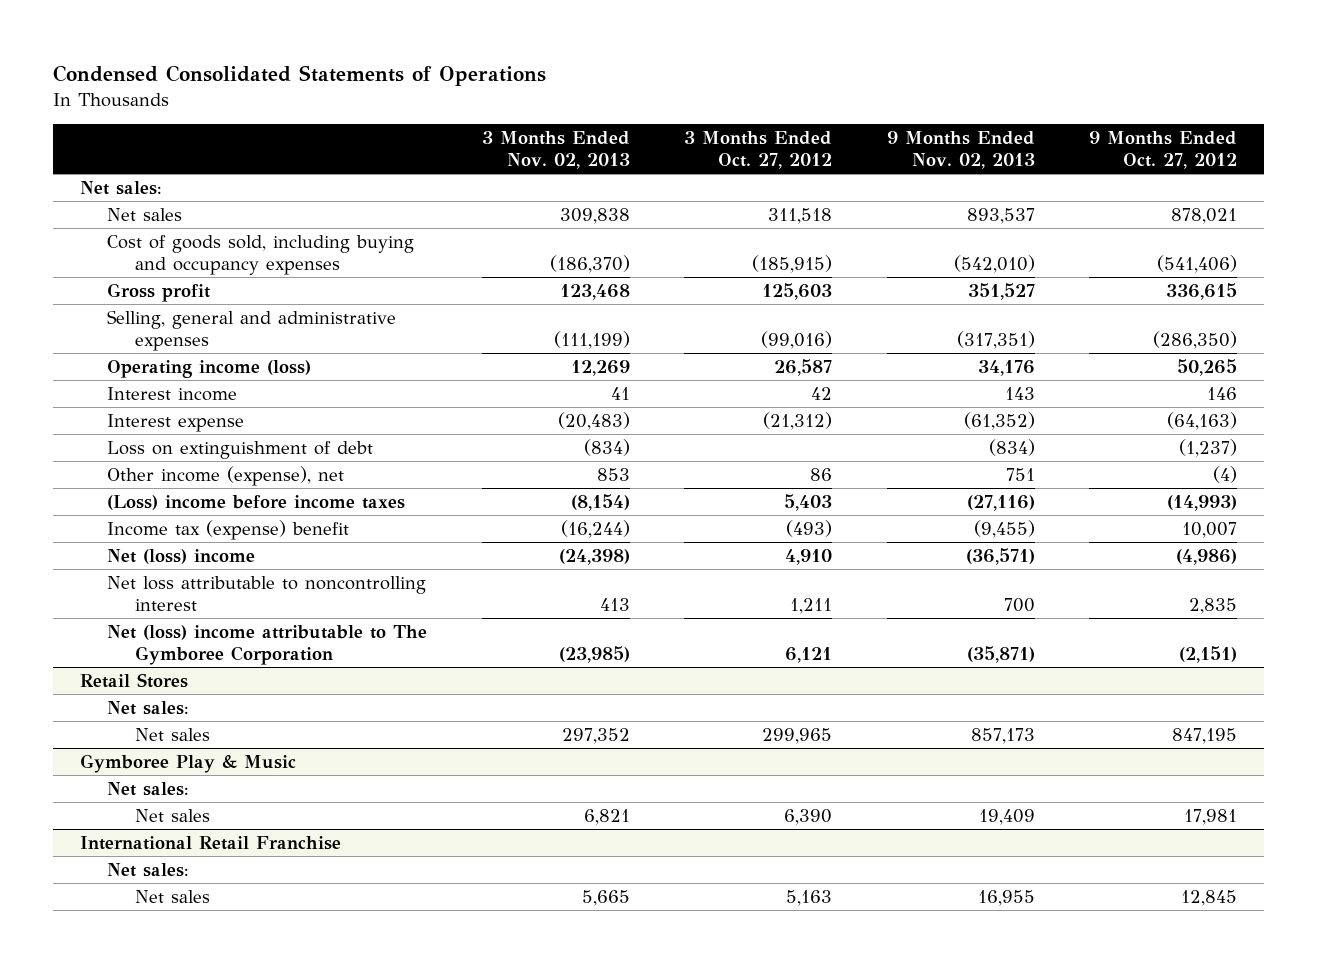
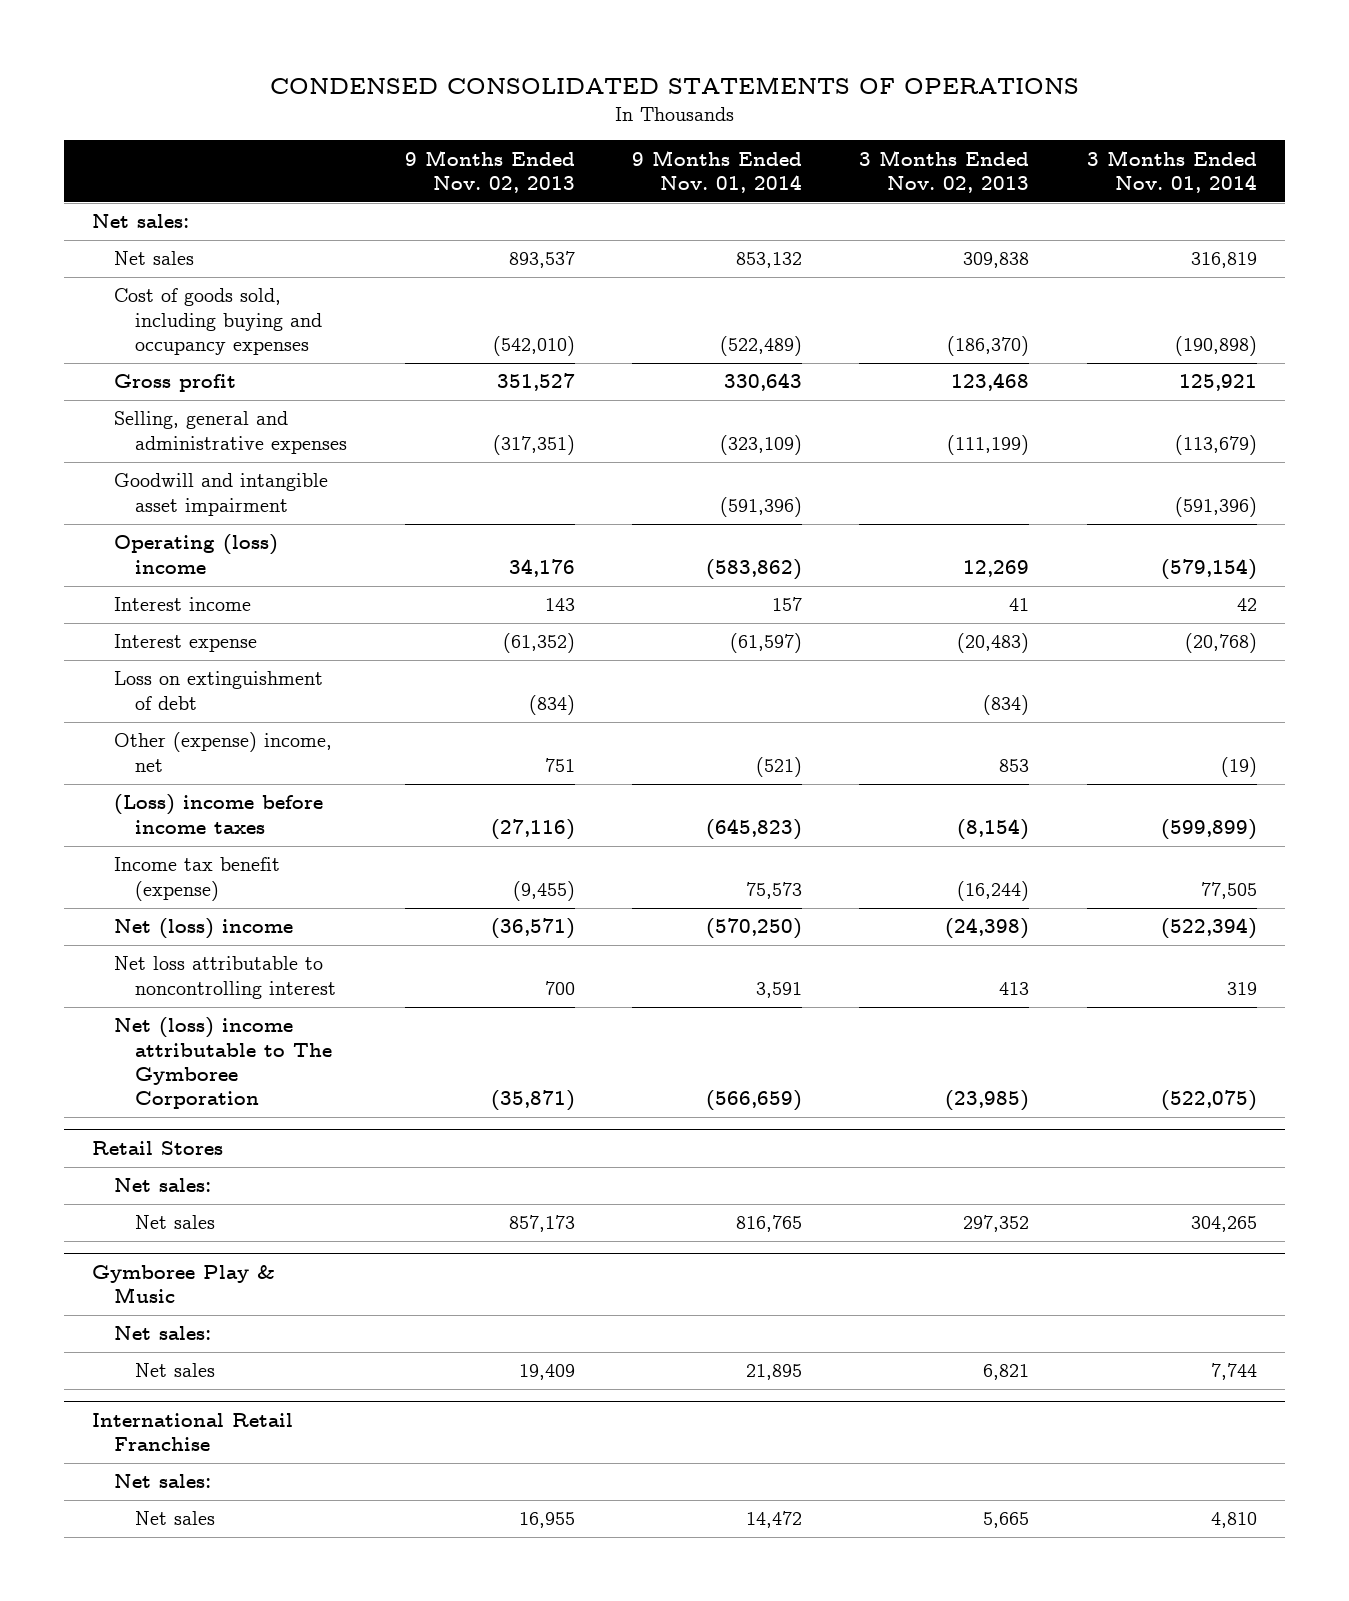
[52,65,546,87] Condensed Consolidated Statements of Operations -> [269,77,1079,95] CONDENSED CONSOLIDATED STATEMENTS OF OPERATIONS
[684,130,833,170] 3 Months Ended Oct. 27, 2012 -> none
[1089,130,1238,170] 9 Months Ended Oct. 27, 2012 -> none
none -> [631,149,802,193] 9 Months Ended Nov. 01, 2014
none -> [1086,149,1257,193] 3 Months Ended Nov. 01, 2014
none -> [113,473,328,516] Goodwill and intangible asset impairment
[107,359,312,378] Operating income (loss) -> [113,534,278,574] Operating (loss) income
[107,465,345,486] Other income (expense), net -> [113,732,332,772] Other (expense) income, net
[107,519,350,540] Income tax (expense) benefit -> [113,857,280,901] Income tax benefit (expense)

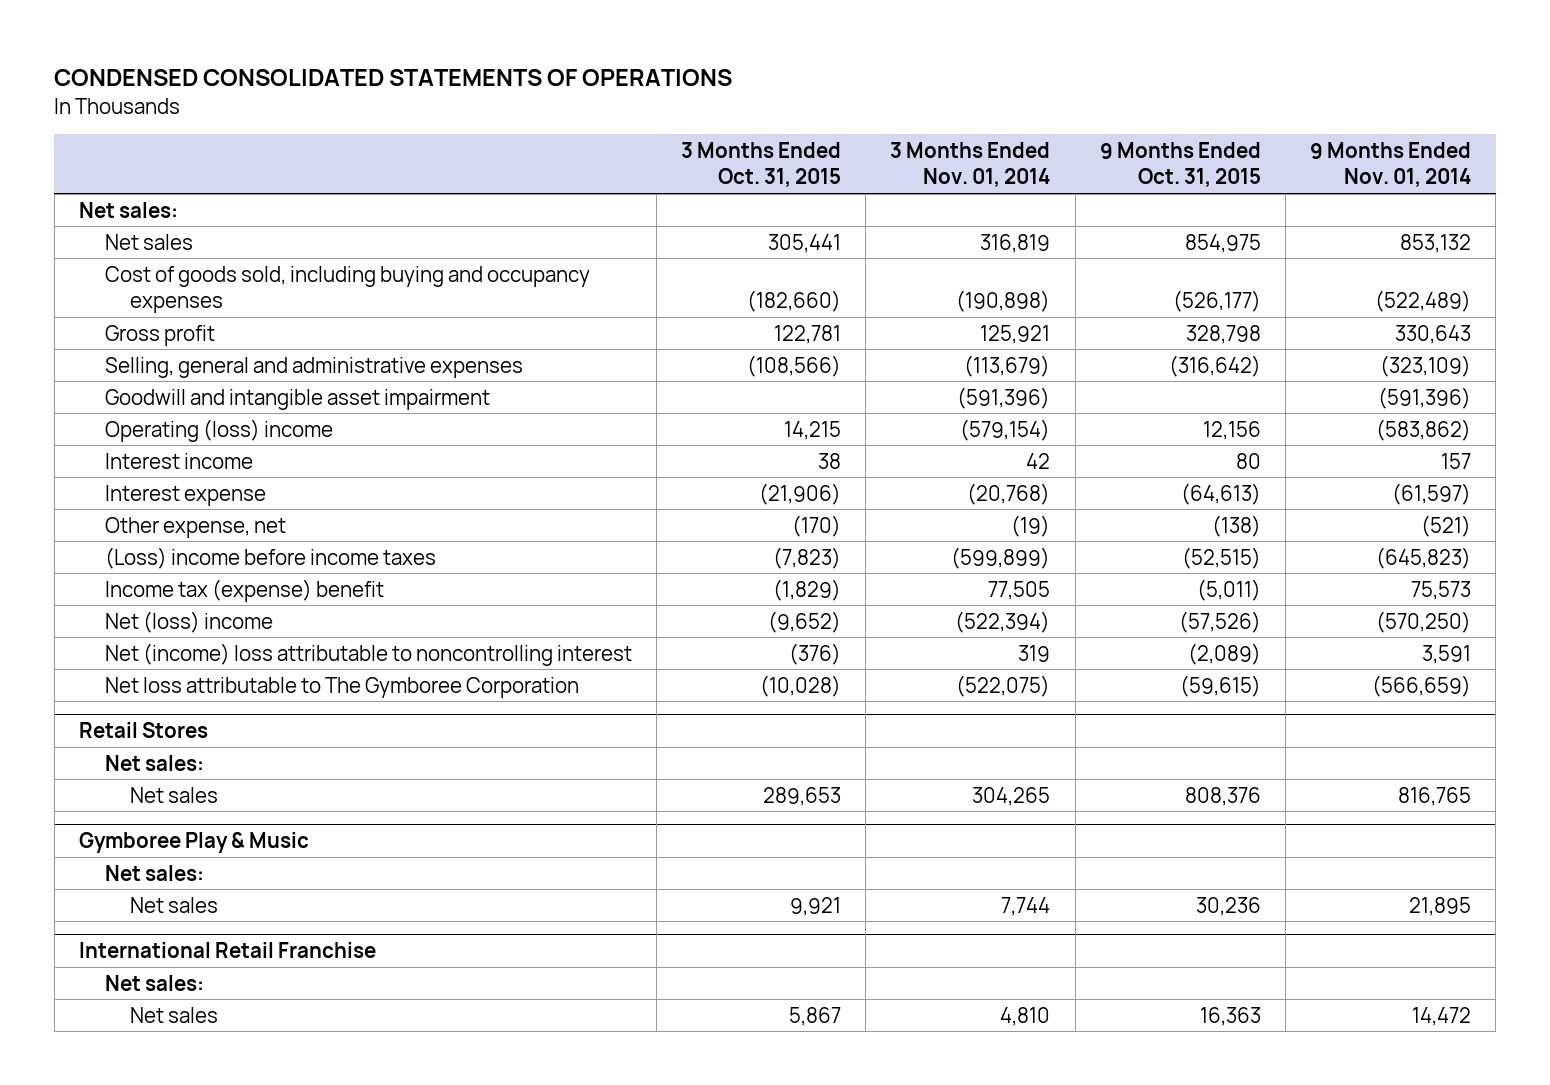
[404,149,575,193] 9 Months Ended Nov. 02, 2013 -> none
[859,149,1030,193] 3 Months Ended Nov. 02, 2013 -> none
none -> [680,141,841,188] 3 Months Ended Oct. 31, 2015
none -> [1099,141,1261,188] 9 Months Ended Oct. 31, 2015
[113,671,323,710] Loss on extinguishment of debt -> none
[113,732,332,772] Other (expense) income, net -> [104,516,286,538] Other expense, net
[113,857,280,901] Income tax benefit (expense) -> [104,578,384,602] Income tax (expense) benefit
[113,956,337,999] Net loss attributable to noncontrolling interest -> [104,642,632,666] Net (income) loss attributable to noncontrolling interest
[113,1017,333,1110] Net (loss) income attributable to The Gymboree Corporation -> [104,676,579,698] Net loss attributable to The Gymboree Corporation

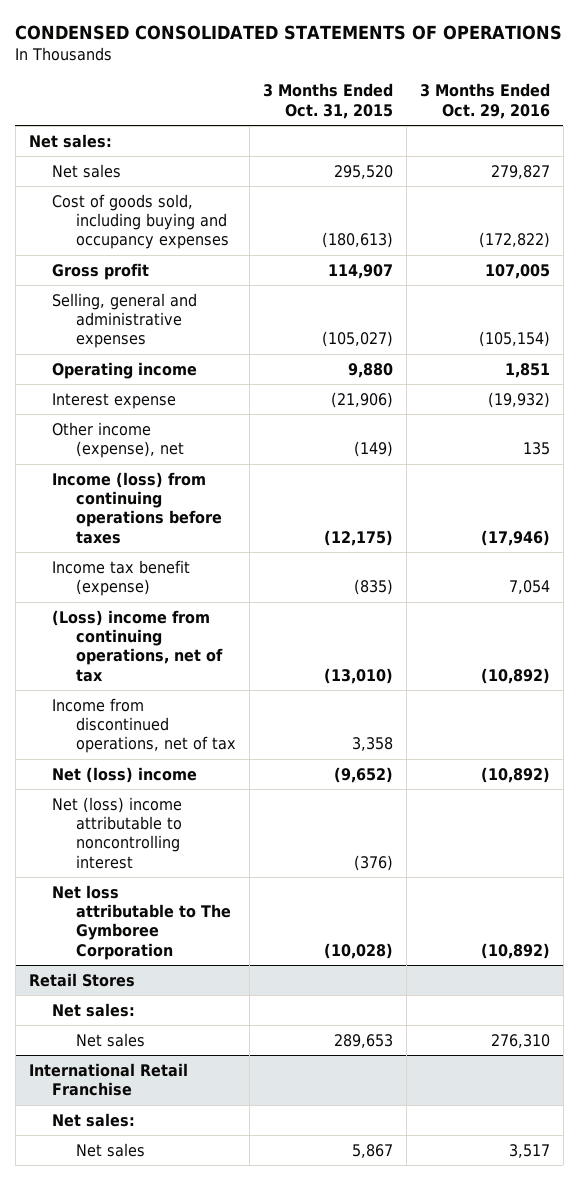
[890,141,1051,188] 3 Months Ended Nov. 01, 2014 -> none
[1099,141,1261,188] 9 Months Ended Oct. 31, 2015 -> none
[1310,141,1472,188] 9 Months Ended Nov. 01, 2014 -> none
none -> [419,83,550,119] 3 Months Ended Oct. 29, 2016
[104,388,490,410] Goodwill and intangible asset impairment -> none
[104,452,253,469] Interest income -> none
[767,233,841,253] 305,441 -> [333,164,393,179] 295,520
[746,290,841,313] (182,660) -> [321,232,393,249] (180,613)
[773,324,841,344] 122,781 -> [327,263,393,279] 114,907
[746,354,841,377] (108,566) -> [321,331,393,348] (105,027)
[104,418,333,442] Operating (loss) income -> [52,361,198,379] Operating income
[783,420,841,440] 14,215 -> [347,362,393,378] 9,880
[104,516,286,538] Other expense, net -> [52,421,184,459] Other income (expense), net
[791,514,841,537] (170) -> [353,441,393,458] (149)
[104,546,436,569] (Loss) income before income taxes -> [52,471,222,544] Income (loss) from continuing operations before taxes
[772,546,841,569] (7,823) -> [323,529,393,546] (12,175)
[104,578,384,602] Income tax (expense) benefit -> [52,559,191,597] Income tax benefit (expense)
[772,578,841,601] (1,829) -> [353,579,393,596] (835)
none -> [52,609,223,682] (Loss) income from continuing operations, net of tax
none -> [52,697,236,754] Income from discontinued operations, net of tax
[104,642,632,666] Net (income) loss attributable to noncontrolling interest -> [52,796,183,869] Net (loss) income attributable to noncontrolling interest
[78,831,309,853] Gymboree Play & Music -> none
[104,864,204,881] Net sales: -> none
[130,896,219,913] Net sales -> none

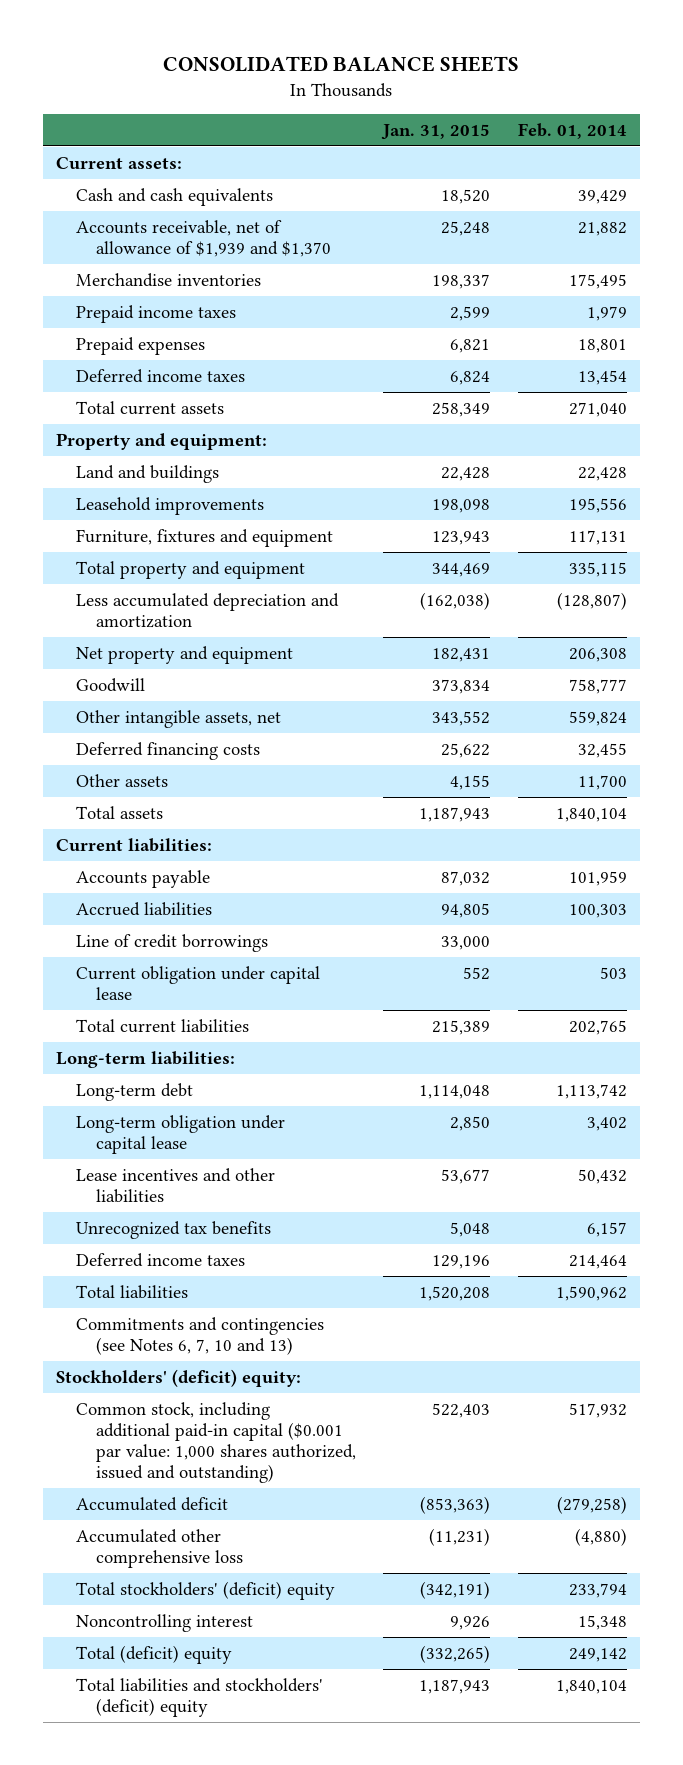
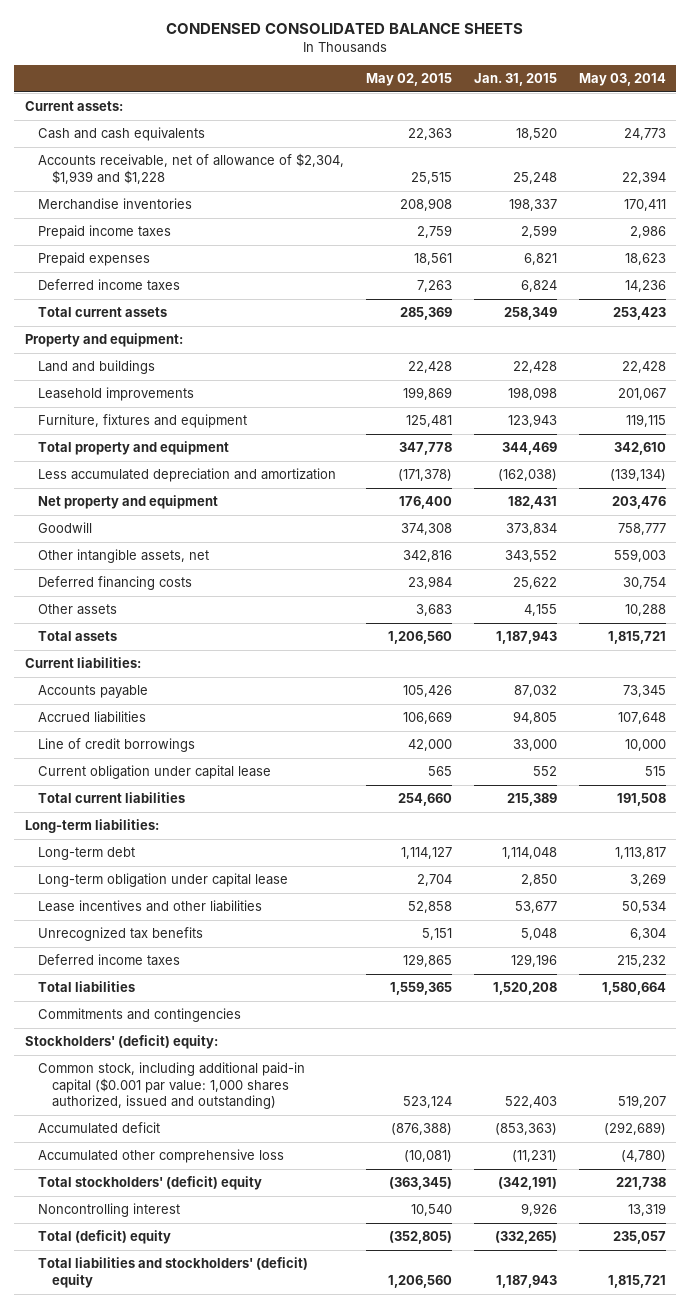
[163,56,520,73] CONSOLIDATED BALANCE SHEETS -> [166,23,524,35] CONDENSED CONSOLIDATED BALANCE SHEETS
[517,123,627,140] Feb. 01, 2014 -> none
none -> [366,73,453,87] May 02, 2015
none -> [578,73,666,87] May 03, 2014
[76,219,332,258] Accounts receivable, net of allowance of $1,939 and $1,370 -> [38,153,345,184] Accounts receivable, net of allowance of $2,304, $1,939 and $1,228
[76,1316,325,1356] Commitments and contingencies (see Notes 6, 7, 10 and 13) -> [38,1008,242,1023] Commitments and contingencies

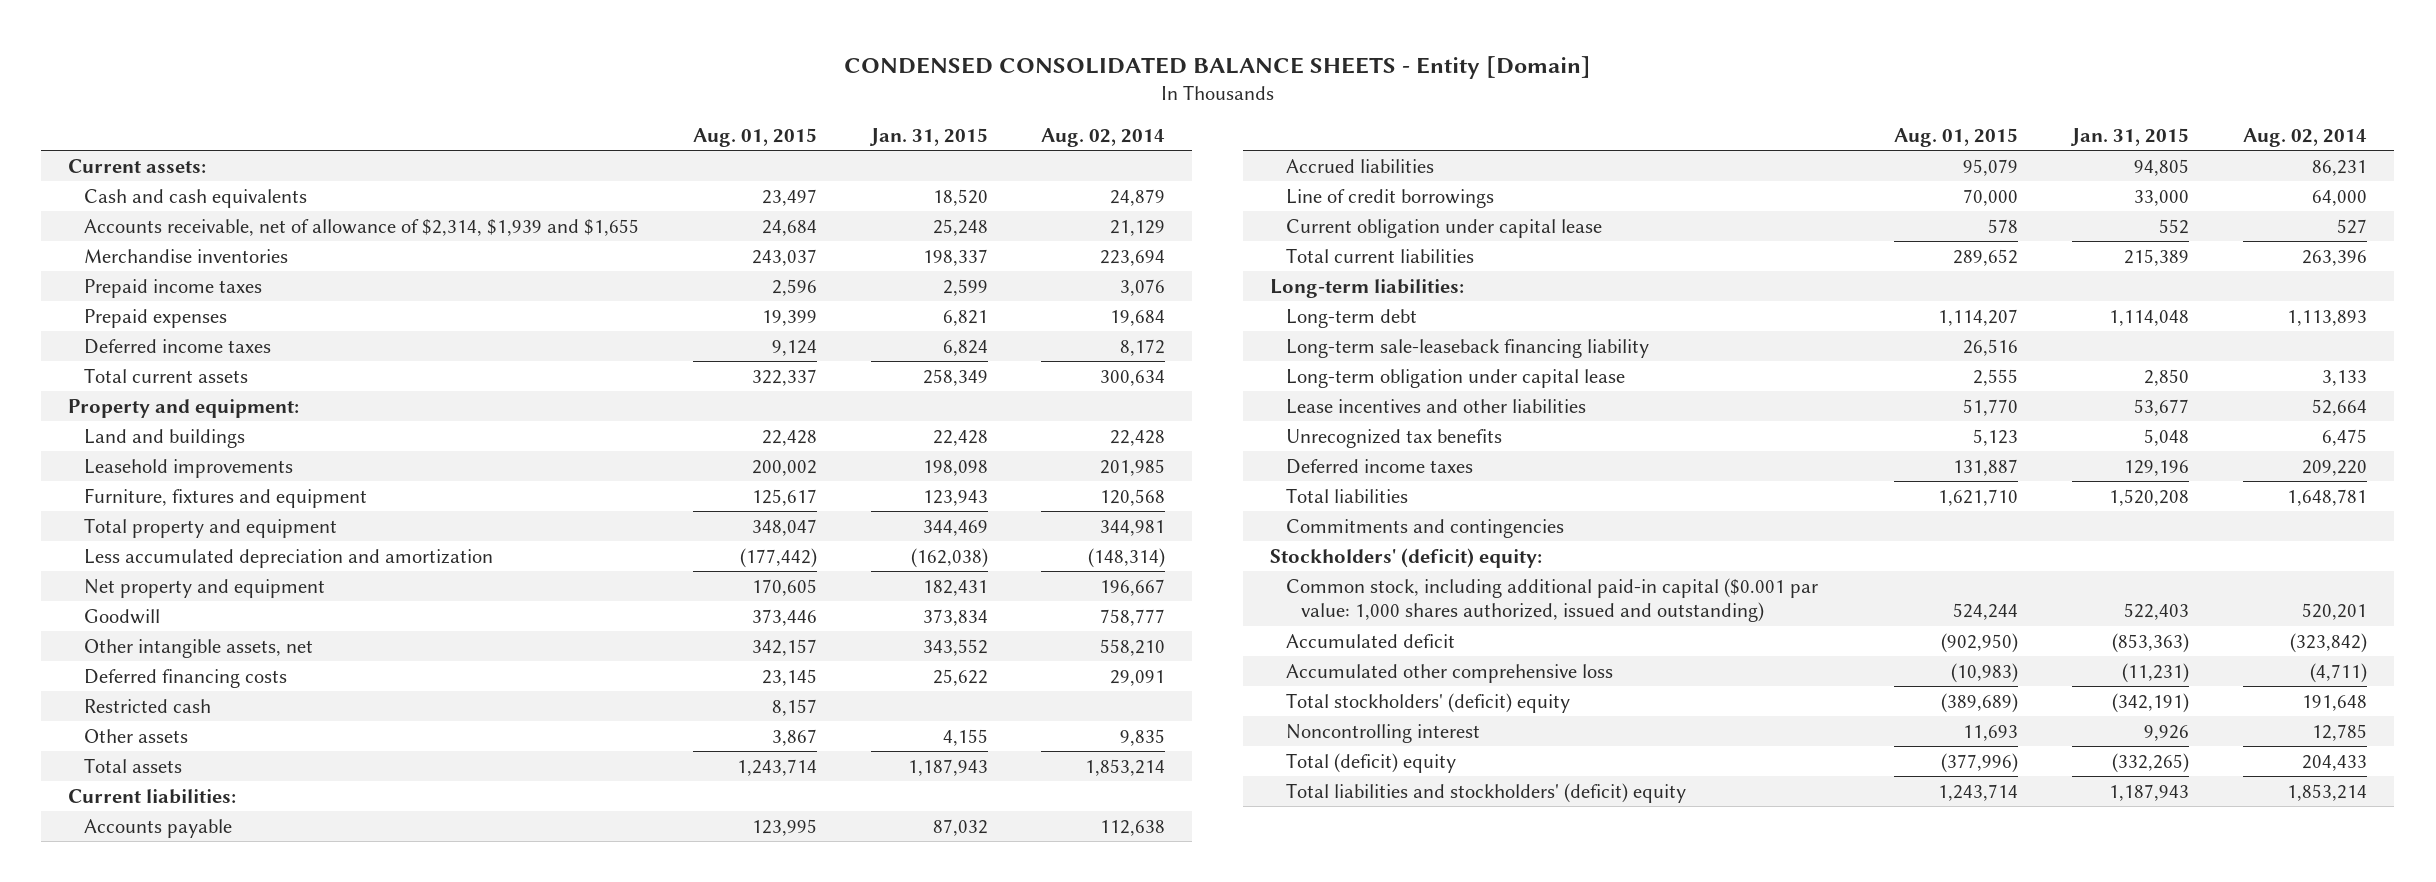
[166,23,524,35] CONDENSED CONSOLIDATED BALANCE SHEETS -> [843,55,1591,79] CONDENSED CONSOLIDATED BALANCE SHEETS - Entity [Domain]
[366,73,453,87] May 02, 2015 -> none
[578,73,666,87] May 03, 2014 -> none
none -> [692,128,817,148] Aug. 01, 2015
none -> [1041,128,1166,148] Aug. 02, 2014
[38,153,345,184] Accounts receivable, net of allowance of $2,304, $1,939 and $1,228 -> [83,218,639,236] Accounts receivable, net of allowance of $2,314, $1,939 and $1,655
none -> [83,698,211,713] Restricted cash
none -> [1285,338,1649,358] Long-term sale-leaseback financing liability

